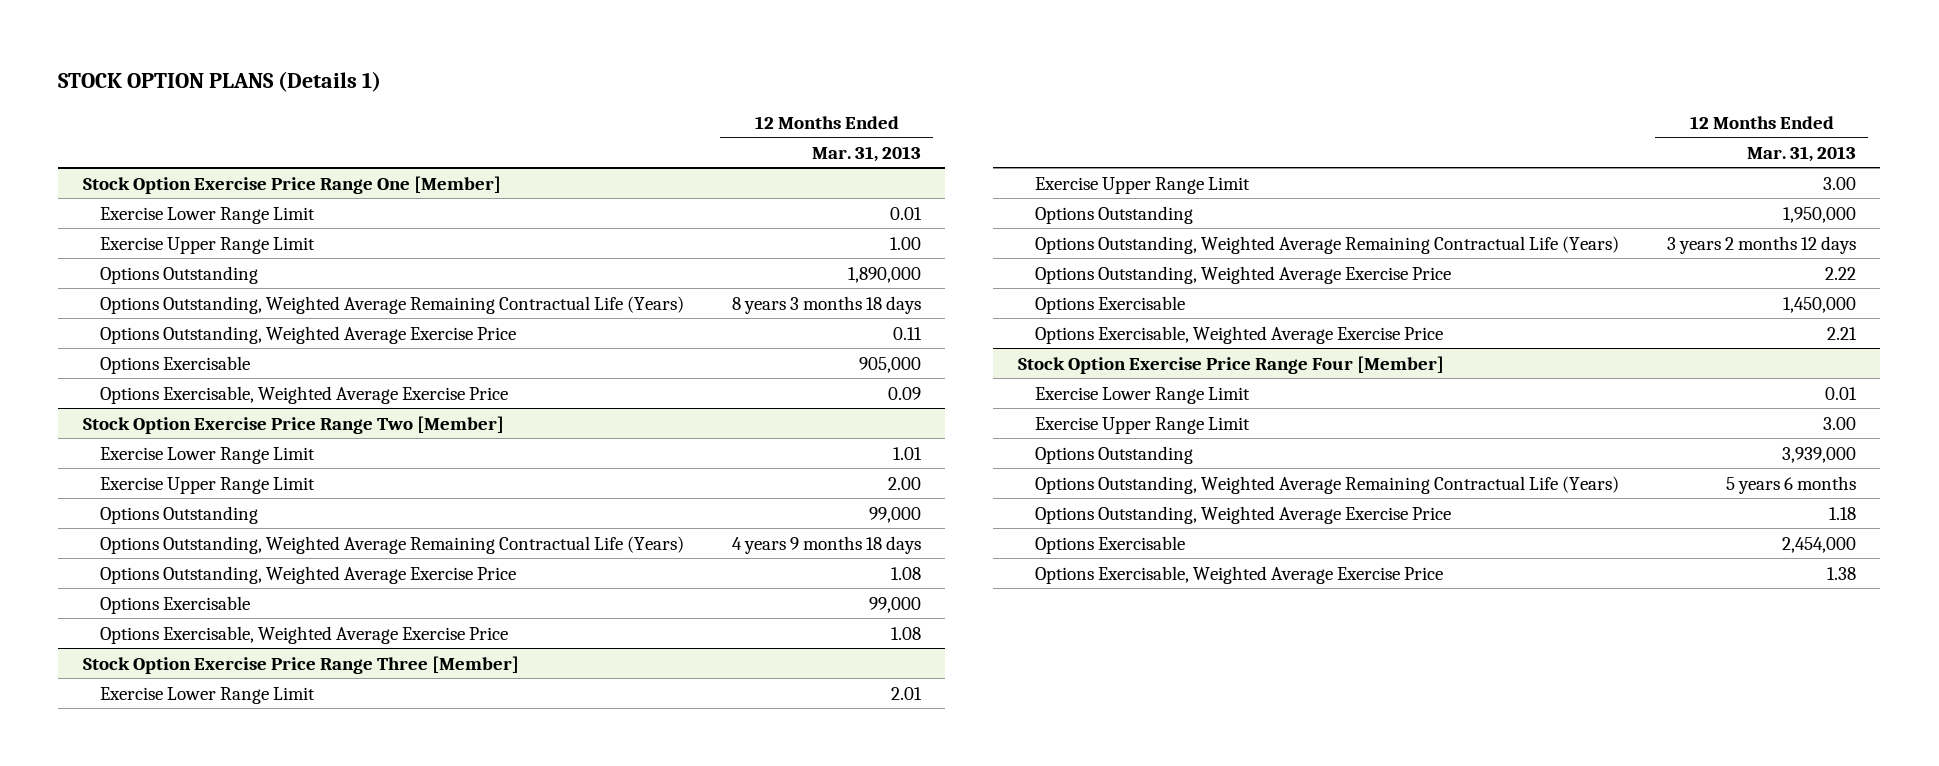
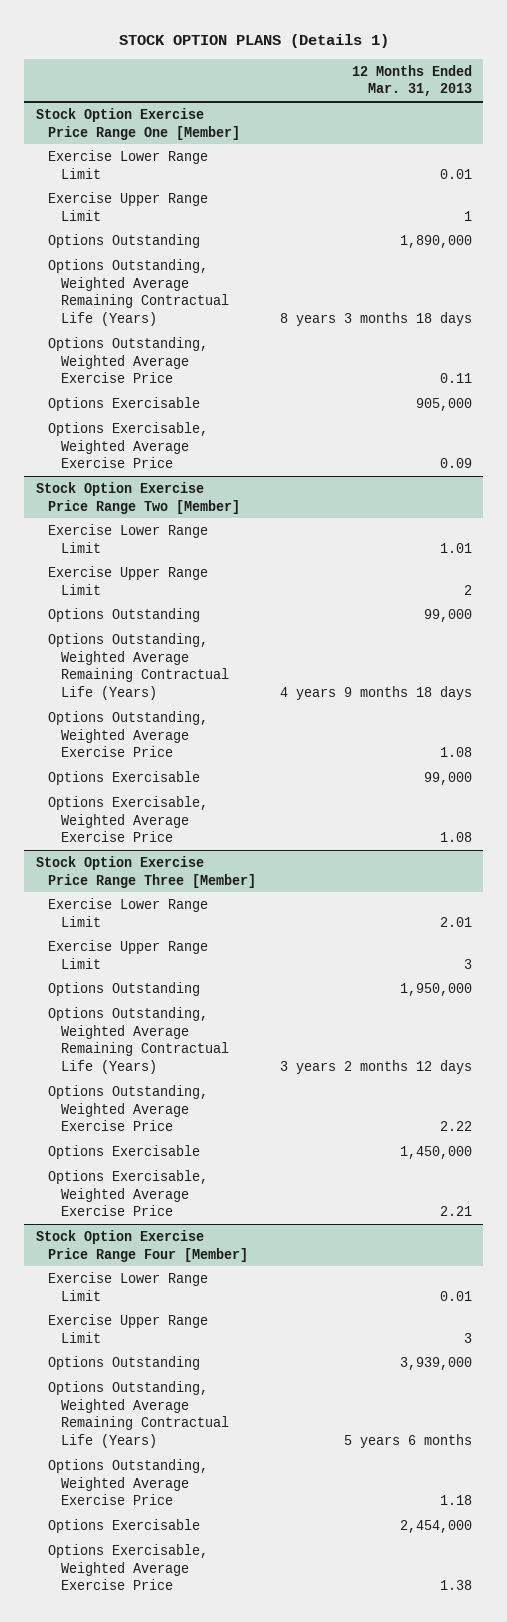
[890,236,922,250] 1.00 -> [463,210,472,221] 1
[888,476,922,490] 2.00 -> [463,584,472,595] 2
[1823,176,1857,190] 3.00 -> [463,958,472,969] 3
[1823,416,1857,430] 3.00 -> [463,1332,472,1343] 3

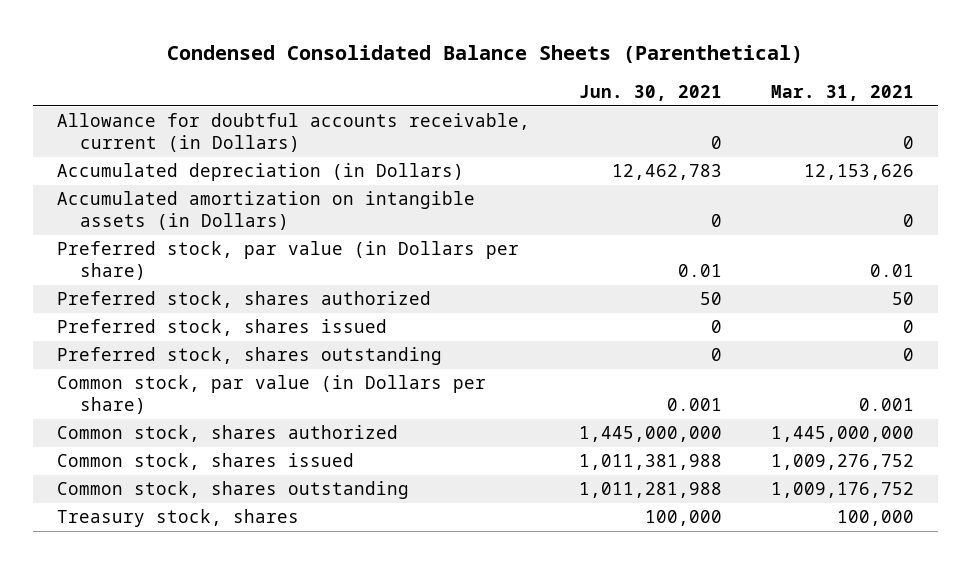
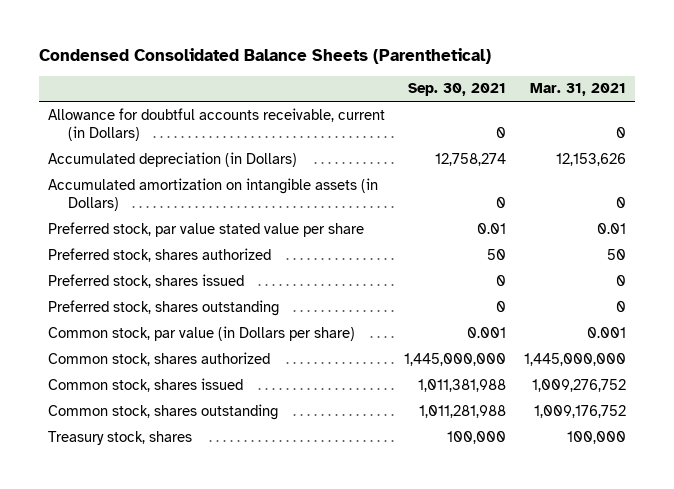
[578,84,722,101] Jun. 30, 2021 -> none
none -> [407,83,506,97] Sep. 30, 2021
[57,241,520,280] Preferred stock, par value (in Dollars per share) -> [48,221,365,237] Preferred stock, par value stated value per share

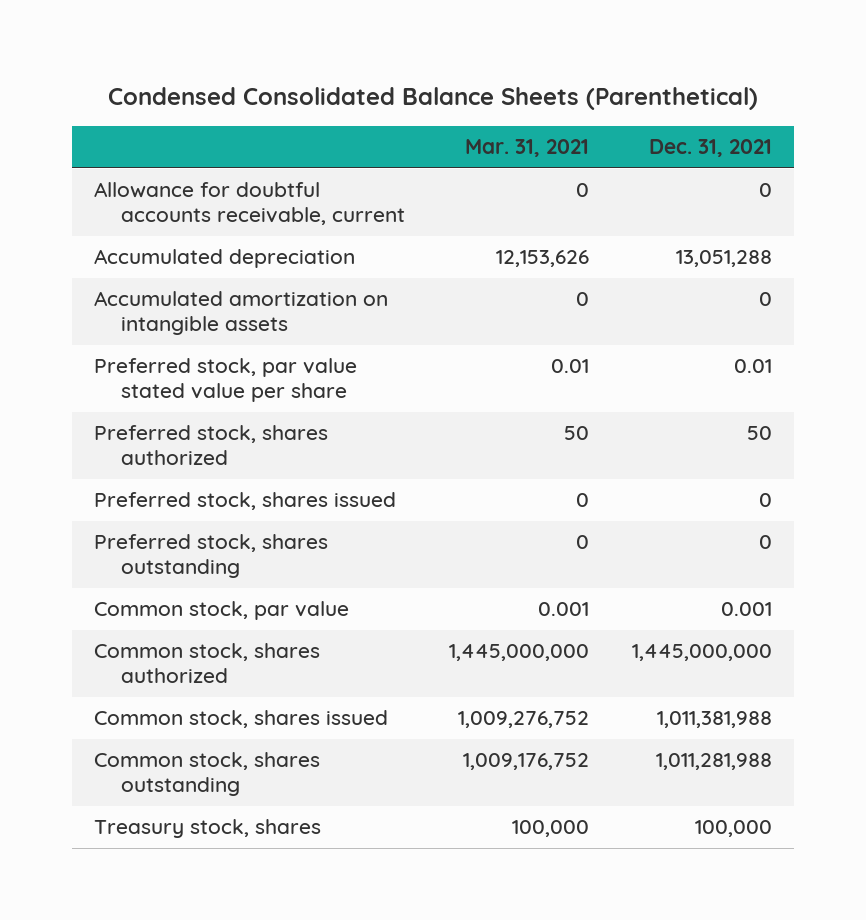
[407,83,506,97] Sep. 30, 2021 -> none
none -> [648,139,772,158] Dec. 31, 2021
[48,107,386,141] Allowance for doubtful accounts receivable, current (in Dollars) -> [93,182,406,226] Allowance for doubtful accounts receivable, current
[48,151,298,167] Accumulated depreciation (in Dollars) -> [93,249,355,269] Accumulated depreciation
[48,177,379,211] Accumulated amortization on intangible assets (in Dollars) -> [93,291,388,336] Accumulated amortization on intangible assets
[48,325,356,341] Common stock, par value (in Dollars per share) -> [93,601,349,621] Common stock, par value

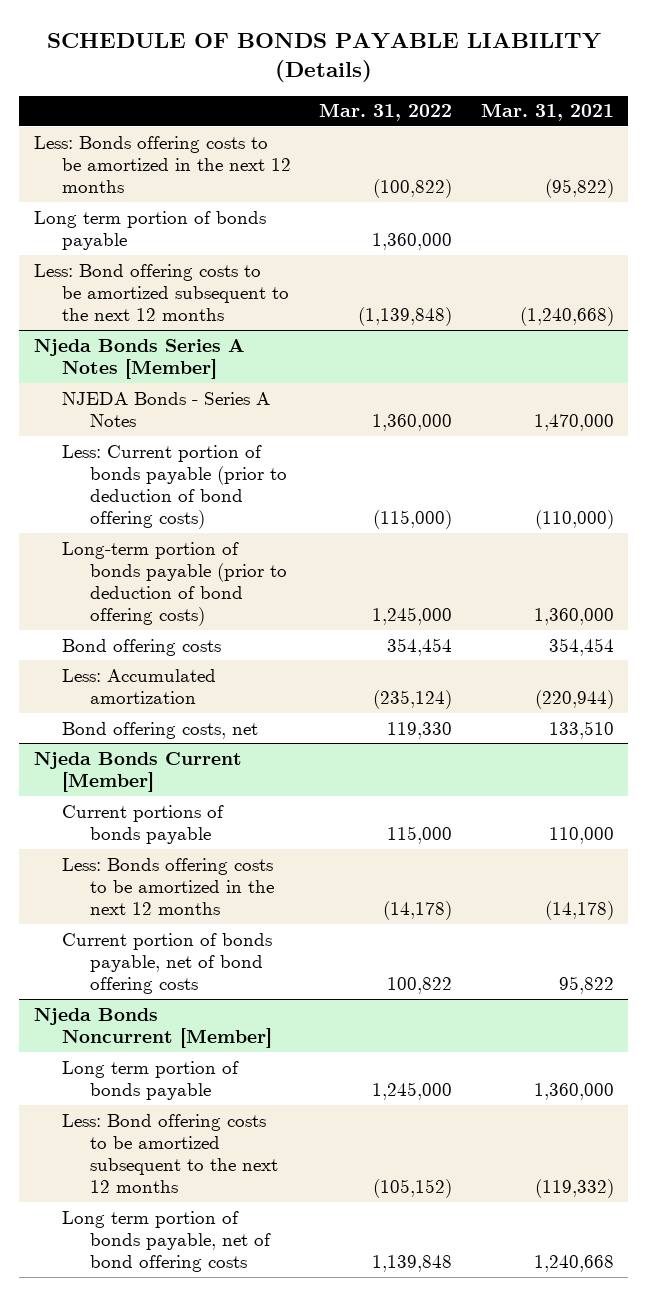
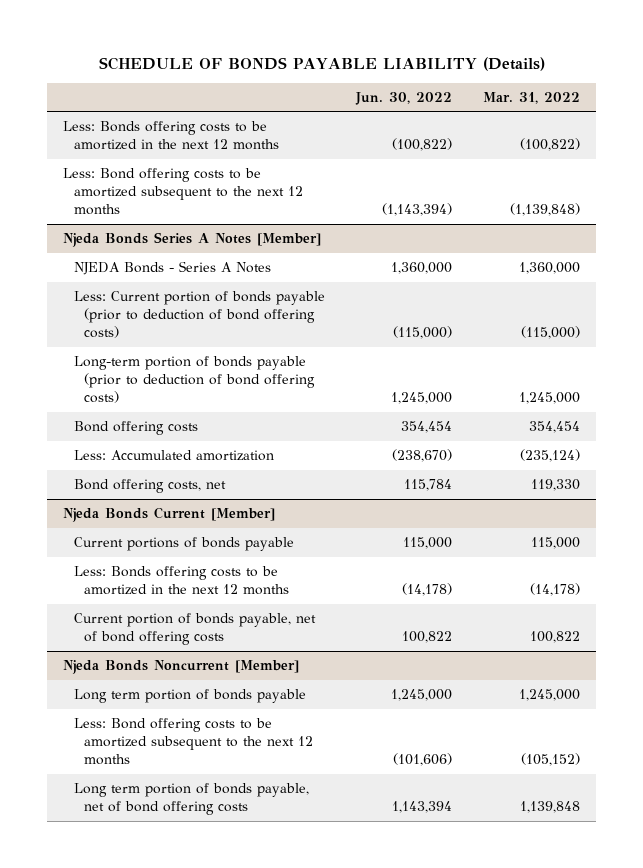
[480,103,614,122] Mar. 31, 2021 -> none
none -> [355,91,453,105] Jun. 30, 2022
[33,210,266,250] Long term portion of bonds payable -> none

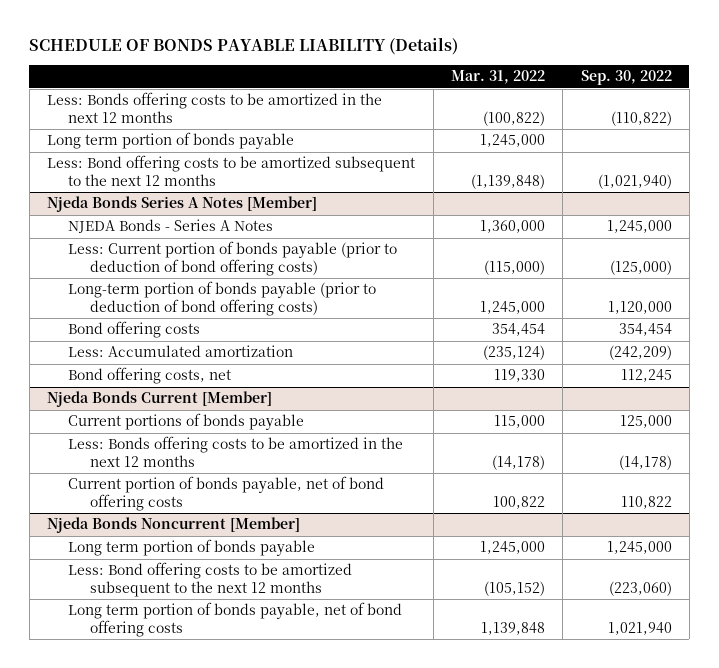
[355,91,453,105] Jun. 30, 2022 -> none
none -> [580,70,672,86] Sep. 30, 2022
none -> [47,132,295,150] Long term portion of bonds payable

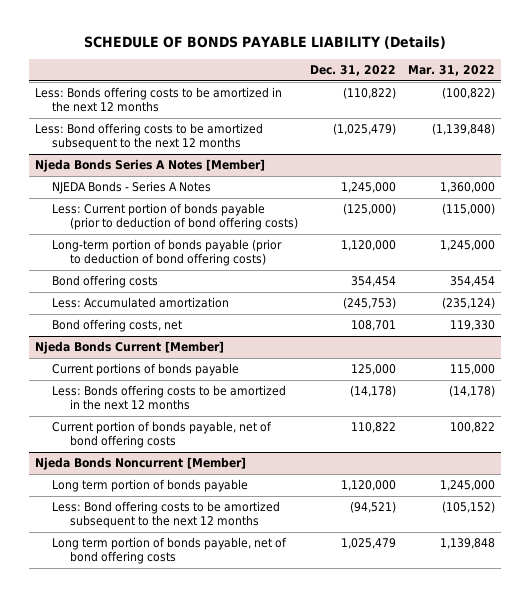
[580,70,672,86] Sep. 30, 2022 -> none
none -> [310,64,397,76] Dec. 31, 2022
[47,132,295,150] Long term portion of bonds payable -> none

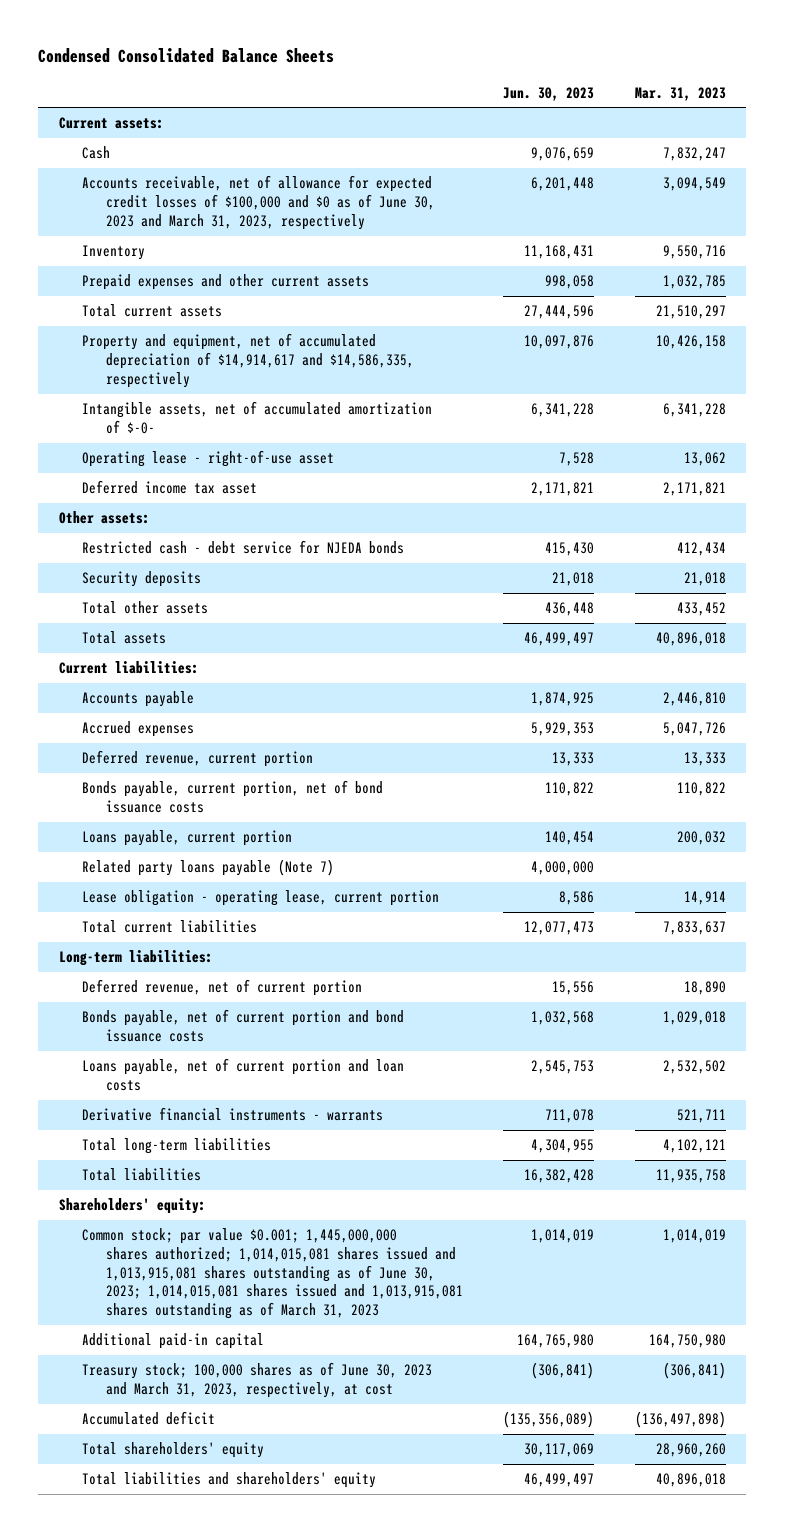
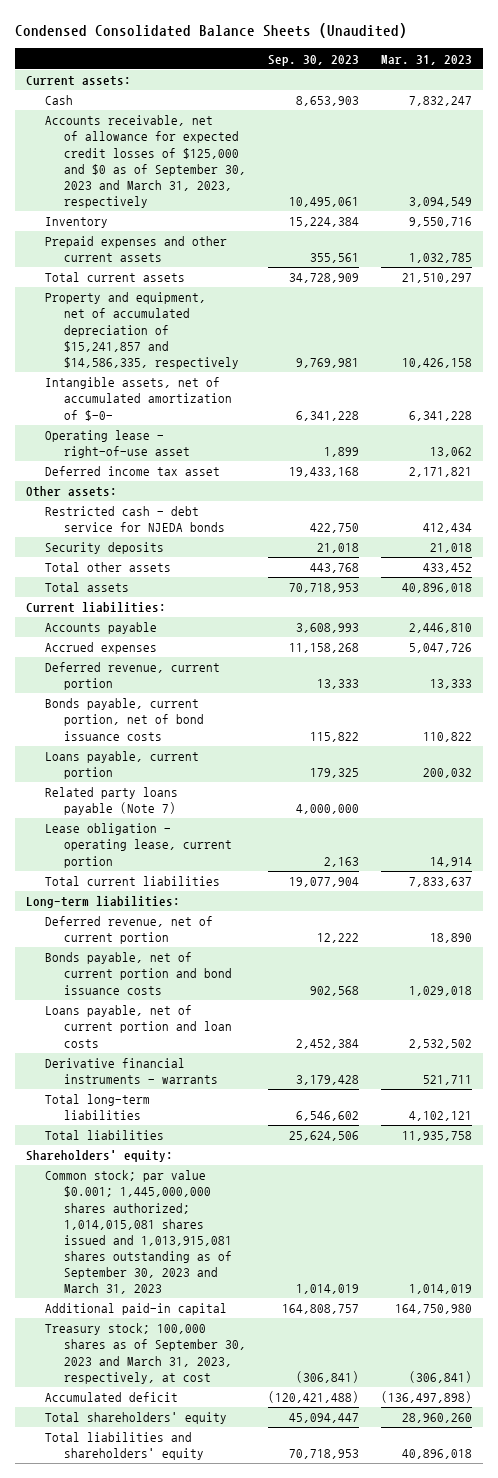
[38,48,335,64] Condensed Consolidated Balance Sheets -> [15,23,408,39] Condensed Consolidated Balance Sheets (Unaudited)
[503,86,595,101] Jun. 30, 2023 -> none
none -> [268,54,360,66] Sep. 30, 2023
[82,175,436,230] Accounts receivable, net of allowance for expected credit losses of $100,000 and $0 as of June 30, 2023 and March 31, 2023, respectively -> [45,115,247,208] Accounts receivable, net of allowance for expected credit losses of $125,000 and $0 as of September 30, 2023 and March 31, 2023, respectively
[82,333,415,388] Property and equipment, net of accumulated depreciation of $14,914,617 and $14,586,335, respectively -> [45,292,240,369] Property and equipment, net of accumulated depreciation of $15,241,857 and $14,586,335, respectively
[82,1228,464,1320] Common stock; par value $0.001; 1,445,000,000 shares authorized; 1,014,015,081 shares issued and 1,013,915,081 shares outstanding as of June 30, 2023; 1,014,015,081 shares issued and 1,013,915,081 shares outstanding as of March 31, 2023 -> [45,1170,233,1294] Common stock; par value $0.001; 1,445,000,000 shares authorized; 1,014,015,081 shares issued and 1,013,915,081 shares outstanding as of September 30, 2023 and March 31, 2023
[82,1362,433,1399] Treasury stock; 100,000 shares as of June 30, 2023 and March 31, 2023, respectively, at cost -> [45,1323,247,1384] Treasury stock; 100,000 shares as of September 30, 2023 and March 31, 2023, respectively, at cost

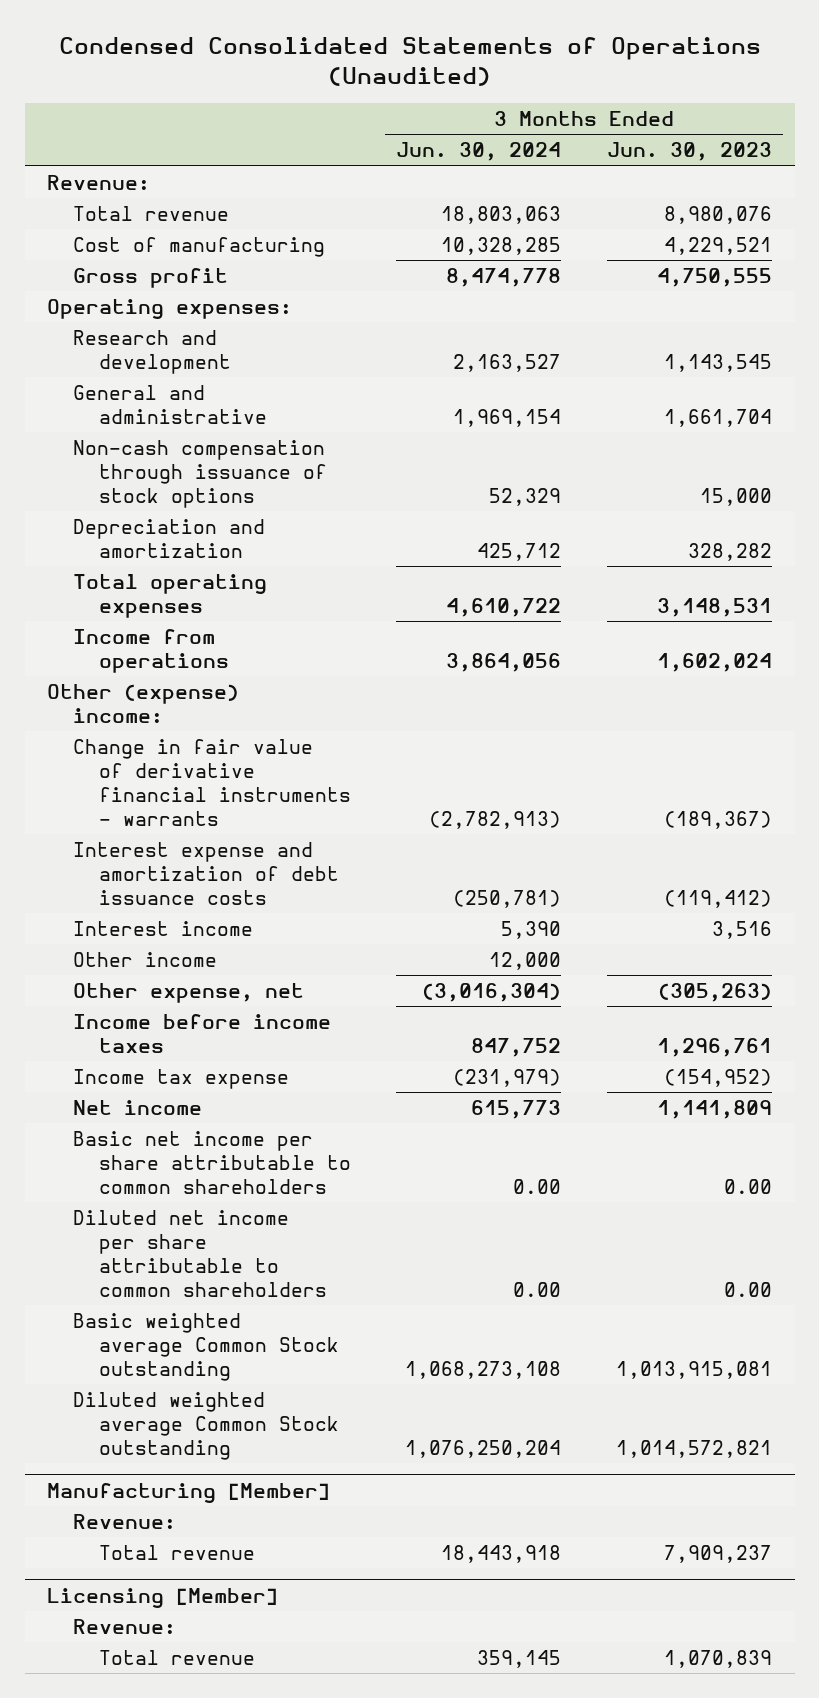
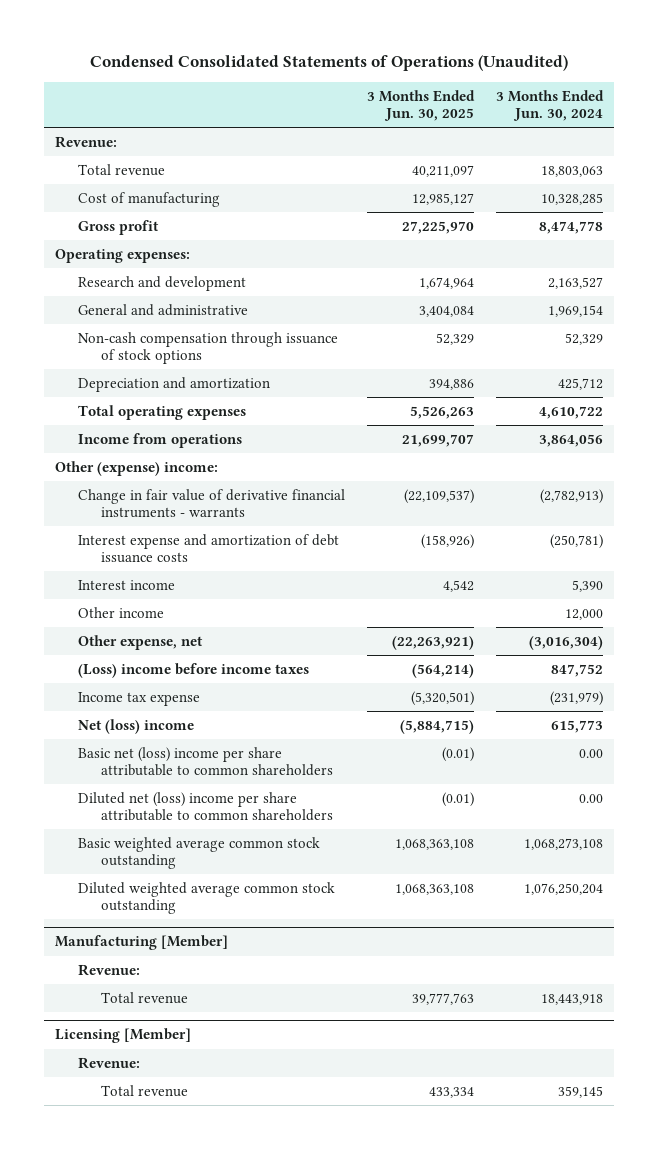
[606,142,772,162] Jun. 30, 2023 -> none
none -> [366,89,475,121] 3 Months Ended Jun. 30, 2025
[73,1013,332,1053] Income before income taxes -> [78,662,310,678] (Loss) income before income taxes
[73,1099,203,1115] Net income -> [78,718,195,734] Net (loss) income
[73,1130,351,1194] Basic net income per share attributable to common shareholders -> [78,746,333,776] Basic net (loss) income per share attributable to common shareholders
[73,1209,327,1297] Diluted net income per share attributable to common shareholders -> [78,791,333,821] Diluted net (loss) income per share attributable to common shareholders
[73,1312,339,1381] Basic weighted average Common Stock outstanding -> [78,836,321,869] Basic weighted average common stock outstanding
[73,1391,339,1460] Diluted weighted average Common Stock outstanding -> [78,881,336,914] Diluted weighted average common stock outstanding

